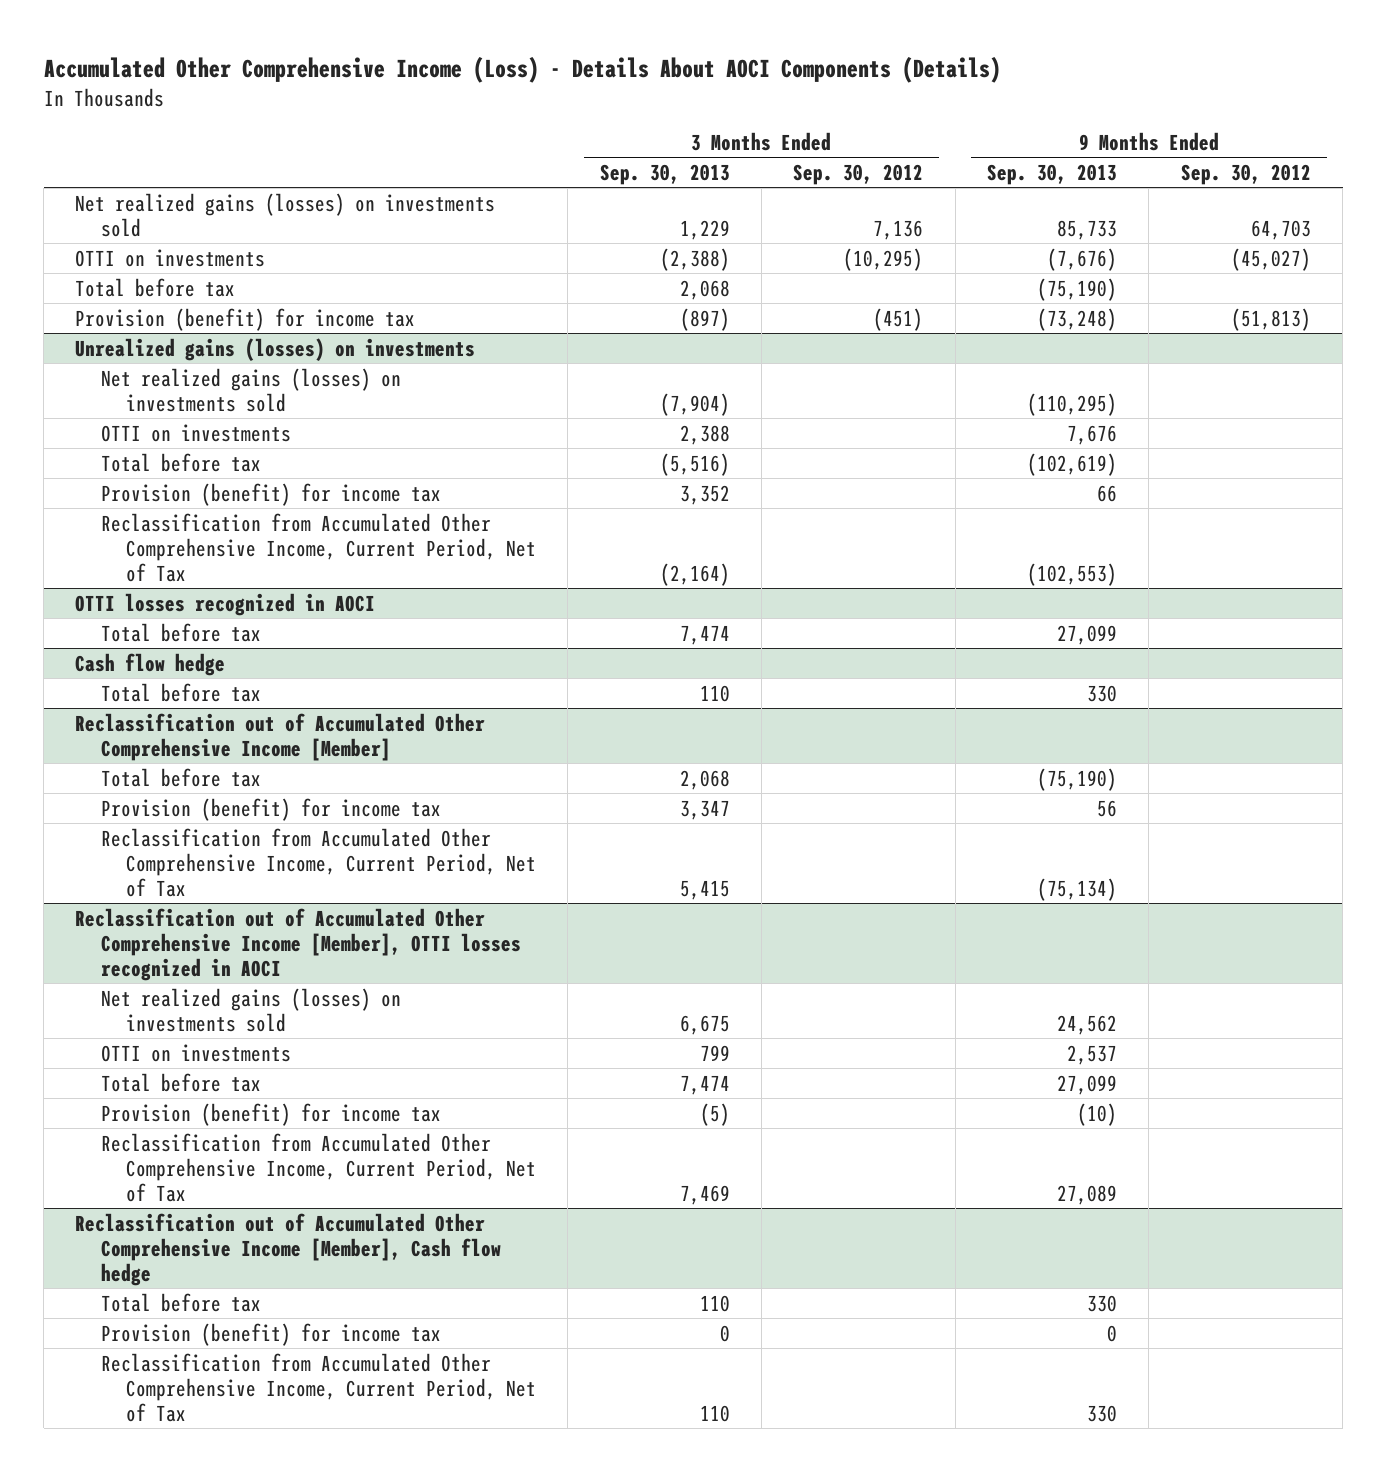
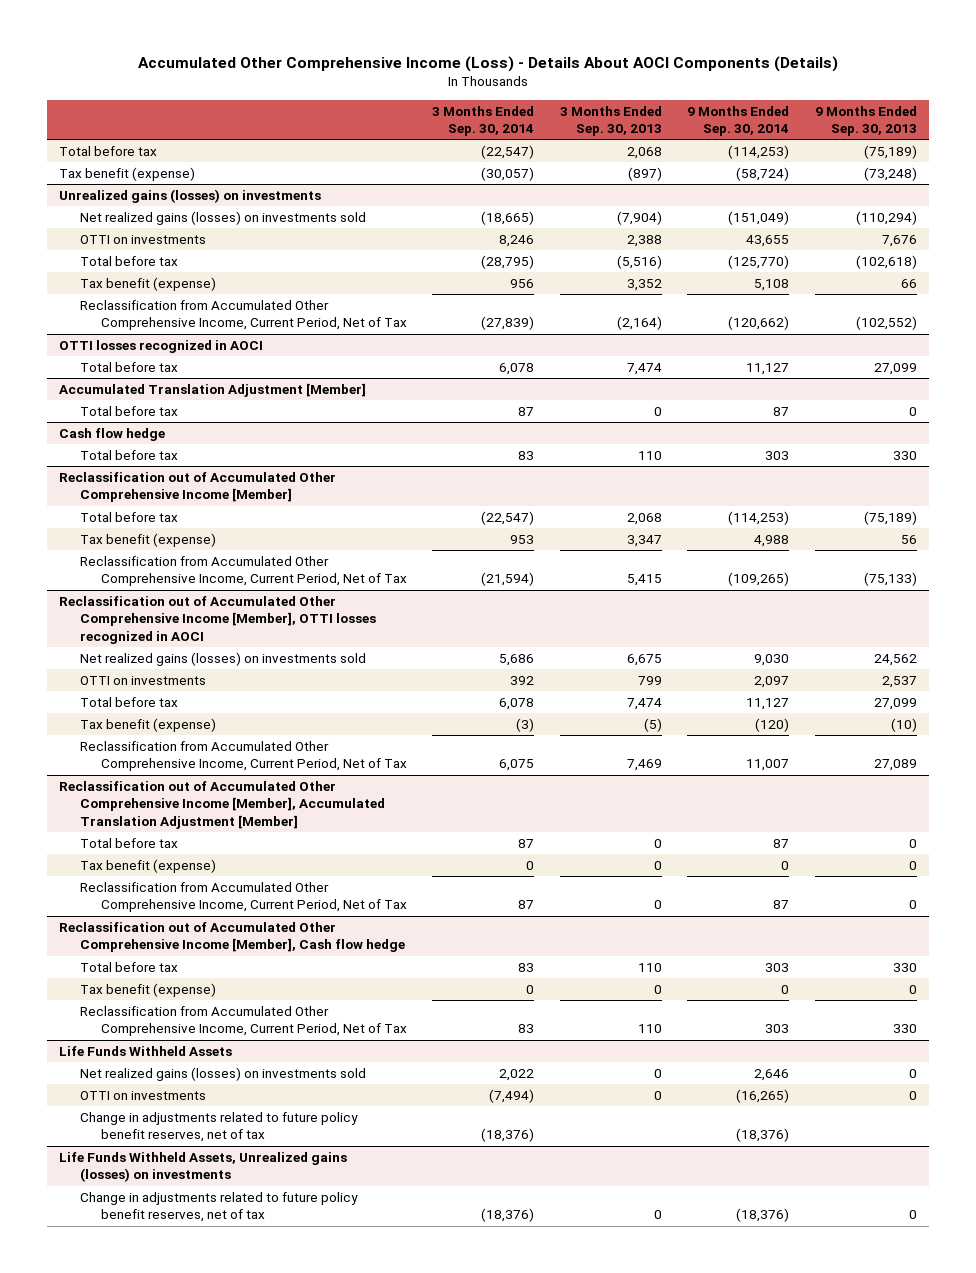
[793,163,924,185] Sep. 30, 2012 -> none
[1180,163,1311,185] Sep. 30, 2012 -> none
none -> [432,105,535,136] 3 Months Ended Sep. 30, 2014
none -> [687,105,790,136] 9 Months Ended Sep. 30, 2014
[75,192,496,237] Net realized gains (losses) on investments sold -> none
[75,248,266,267] OTTI on investments -> none
[1036,277,1117,301] (75,190) -> [863,144,917,159] (75,189)
[75,307,416,331] Provision (benefit) for income tax -> [59,166,196,181] Tax benefit (expense)
[1026,392,1117,416] (110,295) -> [855,210,917,225] (110,294)
[1026,452,1117,476] (102,619) -> [855,254,917,269] (102,618)
[100,482,441,506] Provision (benefit) for income tax -> [79,276,216,291] Tax benefit (expense)
[1026,562,1117,586] (102,553) -> [855,316,917,331] (102,552)
none -> [59,382,367,397] Accumulated Translation Adjustment [Member]
none -> [79,405,178,416] Total before tax
[1036,767,1117,791] (75,190) -> [863,510,917,525] (75,189)
[100,797,441,821] Provision (benefit) for income tax -> [79,532,216,547] Tax benefit (expense)
[1036,877,1117,901] (75,134) -> [863,572,917,587] (75,133)
[100,1102,441,1126] Provision (benefit) for income tax -> [79,717,216,732] Tax benefit (expense)
none -> [59,780,385,829] Reclassification out of Accumulated Other Comprehensive Income [Member], Accumulated Translation Adjustment [Member]
none -> [79,837,178,848] Total before tax
none -> [79,858,216,873] Tax benefit (expense)
none -> [79,881,407,913] Reclassification from Accumulated Other Comprehensive Income, Current Period, Net of Tax
[100,1322,441,1346] Provision (benefit) for income tax -> [79,982,216,997] Tax benefit (expense)
none -> [59,1045,233,1056] Life Funds Withheld Assets
none -> [79,1066,366,1081] Net realized gains (losses) on investments sold
none -> [79,1090,206,1100] OTTI on investments
none -> [79,1111,358,1143] Change in adjustments related to future policy benefit reserves, net of tax
none -> [59,1151,348,1183] Life Funds Withheld Assets, Unrealized gains (losses) on investments
none -> [79,1191,358,1223] Change in adjustments related to future policy benefit reserves, net of tax

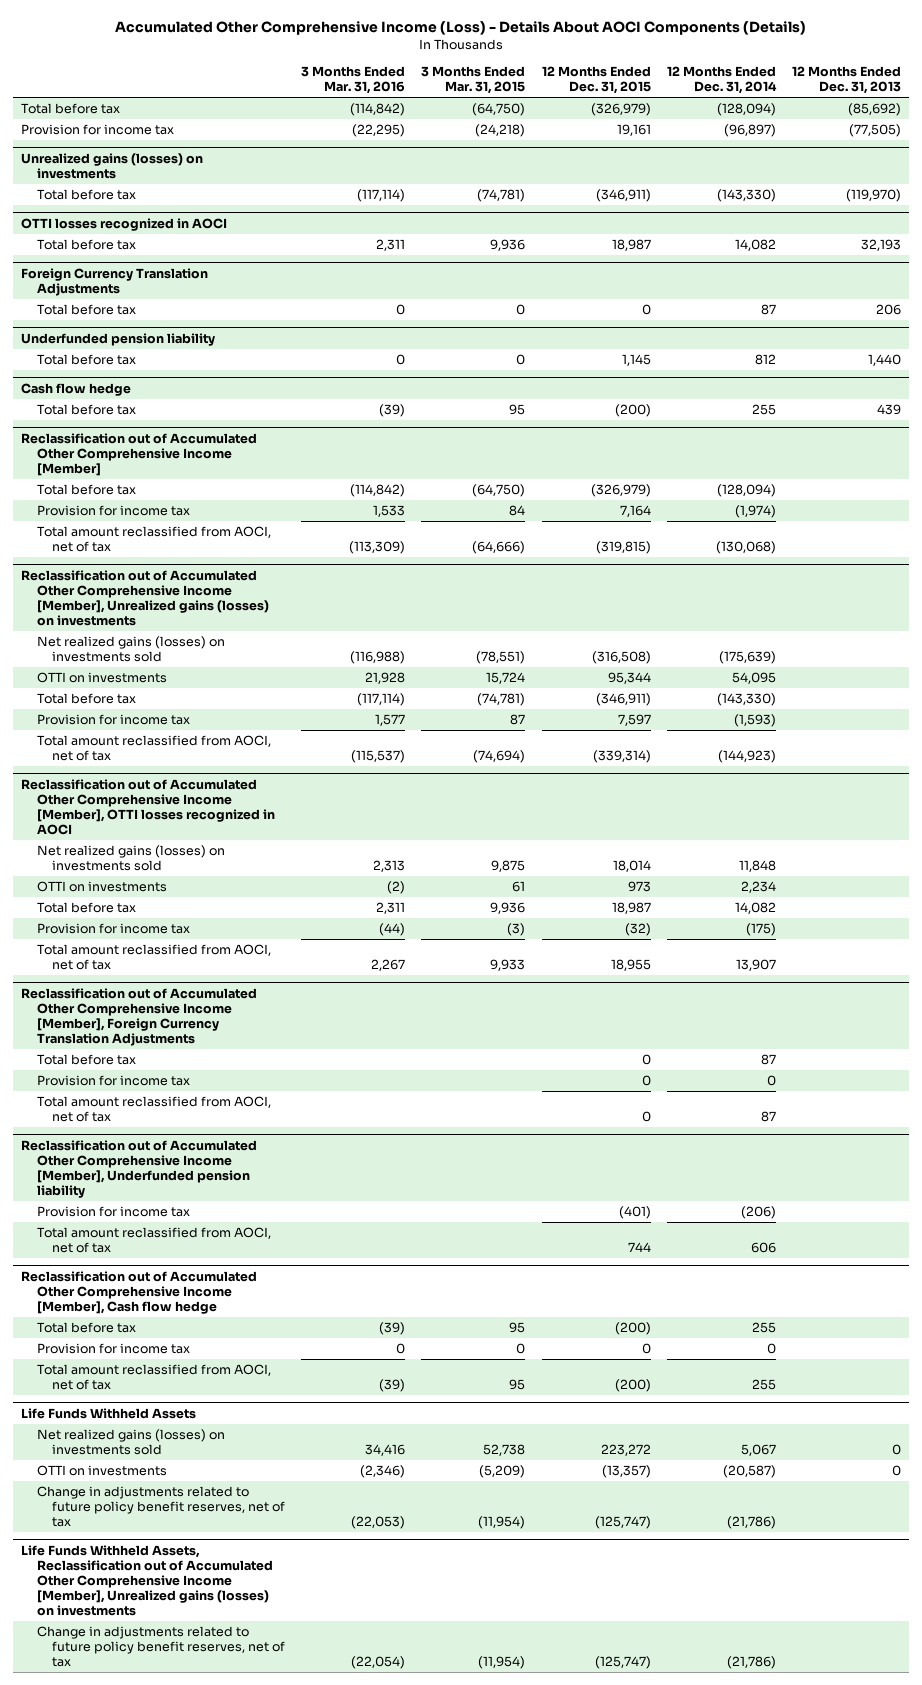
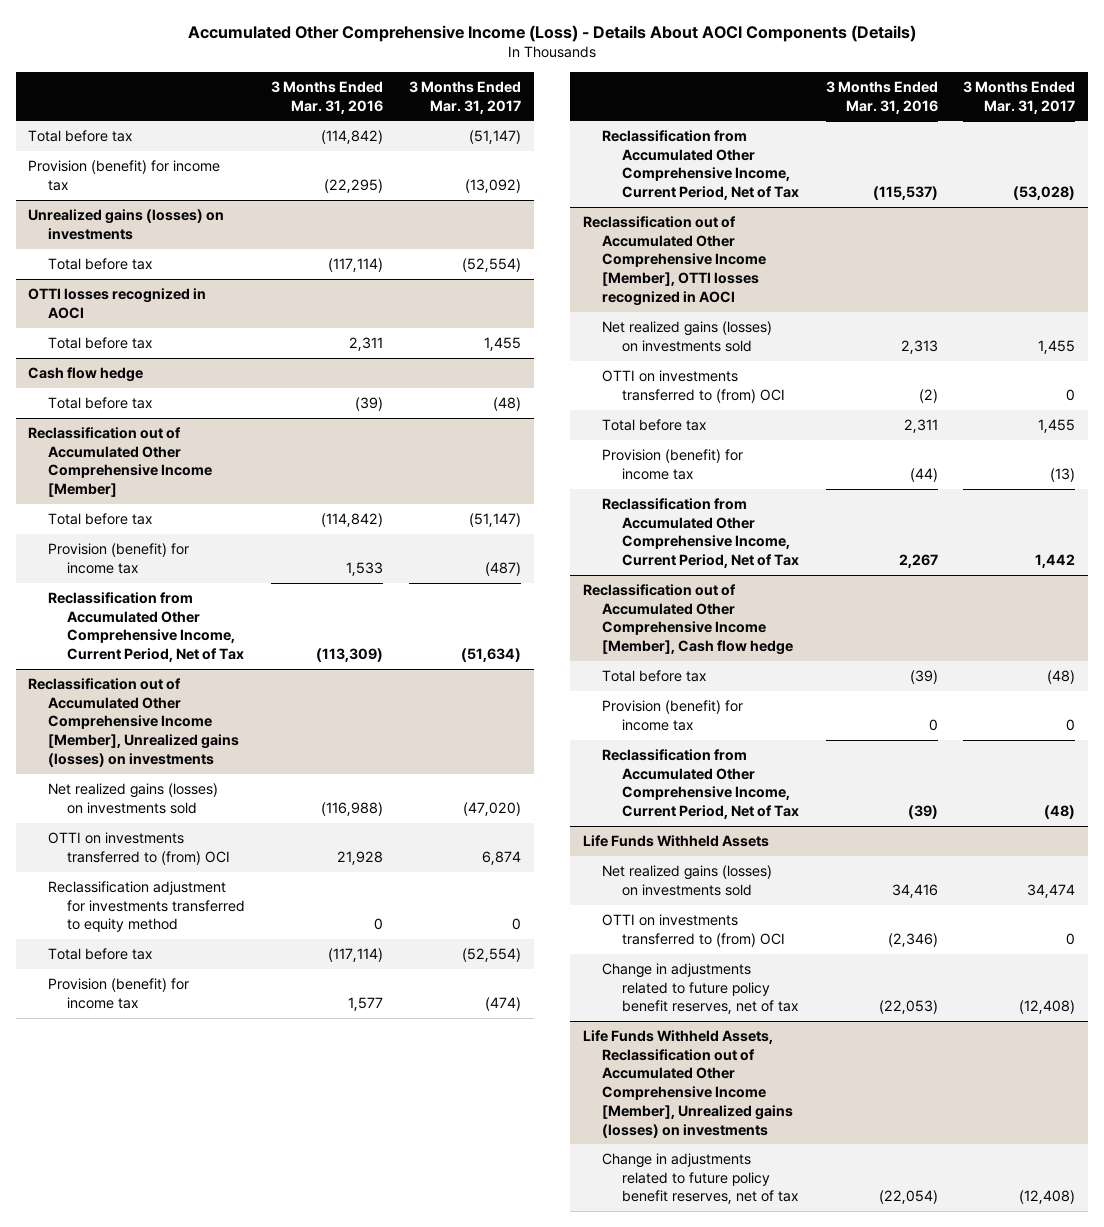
[421,66,526,95] 3 Months Ended Mar. 31, 2015 -> none
[541,66,651,95] 12 Months Ended Dec. 31, 2015 -> none
[666,66,777,95] 12 Months Ended Dec. 31, 2014 -> none
[791,66,901,95] 12 Months Ended Dec. 31, 2013 -> none
none -> [408,80,521,114] 3 Months Ended Mar. 31, 2017
[20,123,174,135] Provision for income tax -> [28,160,221,191] Provision (benefit) for income tax
[20,267,208,296] Foreign Currency Translation Adjustments -> none
[36,303,136,315] Total before tax -> none
[20,332,215,346] Underfunded pension liability -> none
[36,353,136,365] Total before tax -> none
[36,504,190,516] Provision for income tax -> [47,543,189,574] Provision (benefit) for income tax
[36,525,271,553] Total amount reclassified from AOCI, net of tax -> [47,592,245,663] Reclassification from Accumulated Other Comprehensive Income, Current Period, Net of Tax
[36,671,167,683] OTTI on investments -> [47,832,231,865] OTTI on investments transferred to (from) OCI
none -> [47,881,246,933] Reclassification adjustment for investments transferred to equity method
[36,713,190,725] Provision for income tax -> [47,978,189,1009] Provision (benefit) for income tax
[36,734,271,762] Total amount reclassified from AOCI, net of tax -> [602,130,799,201] Reclassification from Accumulated Other Comprehensive Income, Current Period, Net of Tax
[36,880,167,892] OTTI on investments -> [602,370,785,403] OTTI on investments transferred to (from) OCI
[20,987,257,1046] Reclassification out of Accumulated Other Comprehensive Income [Member], Foreign Currency Translation Adjustments -> none
[36,1053,136,1065] Total before tax -> none
[36,1074,190,1086] Provision for income tax -> none
[36,1095,271,1123] Total amount reclassified from AOCI, net of tax -> none
[20,1139,257,1198] Reclassification out of Accumulated Other Comprehensive Income [Member], Underfunded pension liability -> none
[36,1205,190,1217] Provision for income tax -> none
[36,1226,271,1254] Total amount reclassified from AOCI, net of tax -> none
[36,922,190,934] Provision for income tax -> [602,449,744,480] Provision (benefit) for income tax
[36,943,271,971] Total amount reclassified from AOCI, net of tax -> [602,498,799,569] Reclassification from Accumulated Other Comprehensive Income, Current Period, Net of Tax
[36,1342,190,1354] Provision for income tax -> [602,700,744,731] Provision (benefit) for income tax
[36,1363,271,1391] Total amount reclassified from AOCI, net of tax -> [602,749,799,820] Reclassification from Accumulated Other Comprehensive Income, Current Period, Net of Tax
[36,1464,167,1476] OTTI on investments -> [602,914,785,947] OTTI on investments transferred to (from) OCI

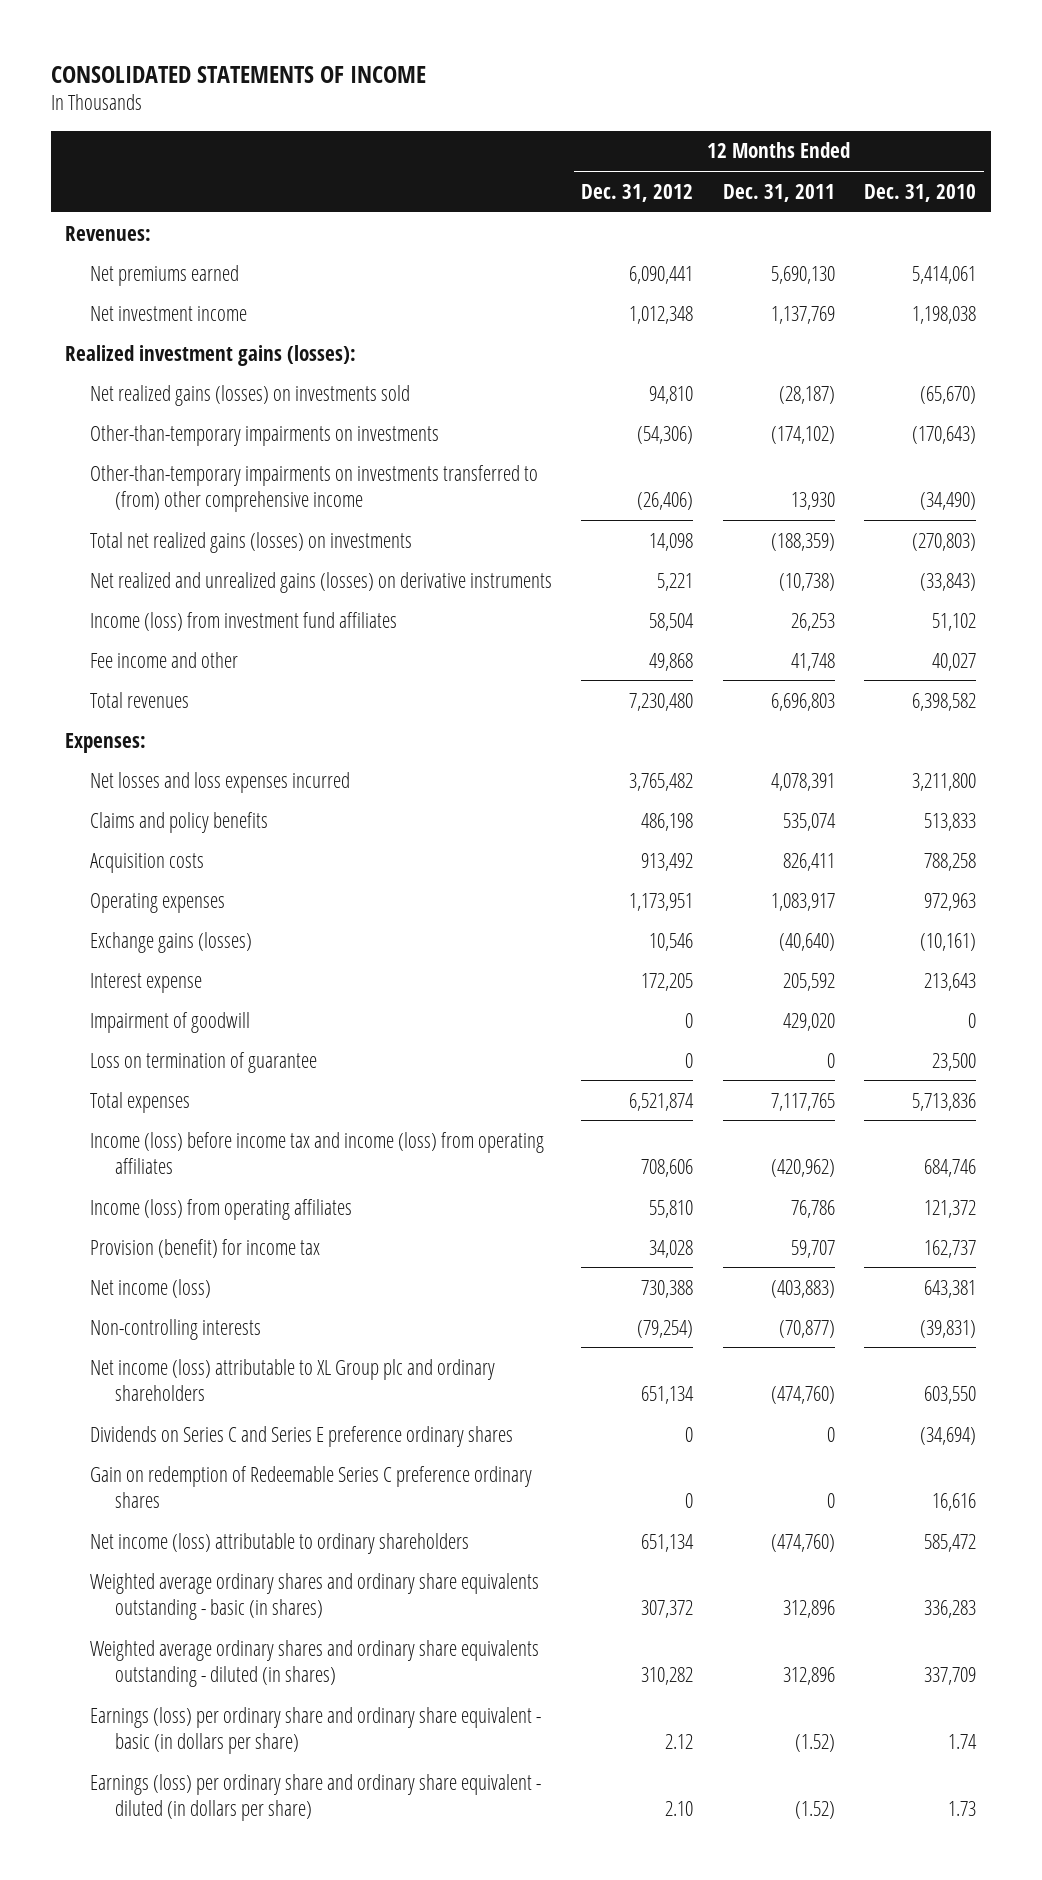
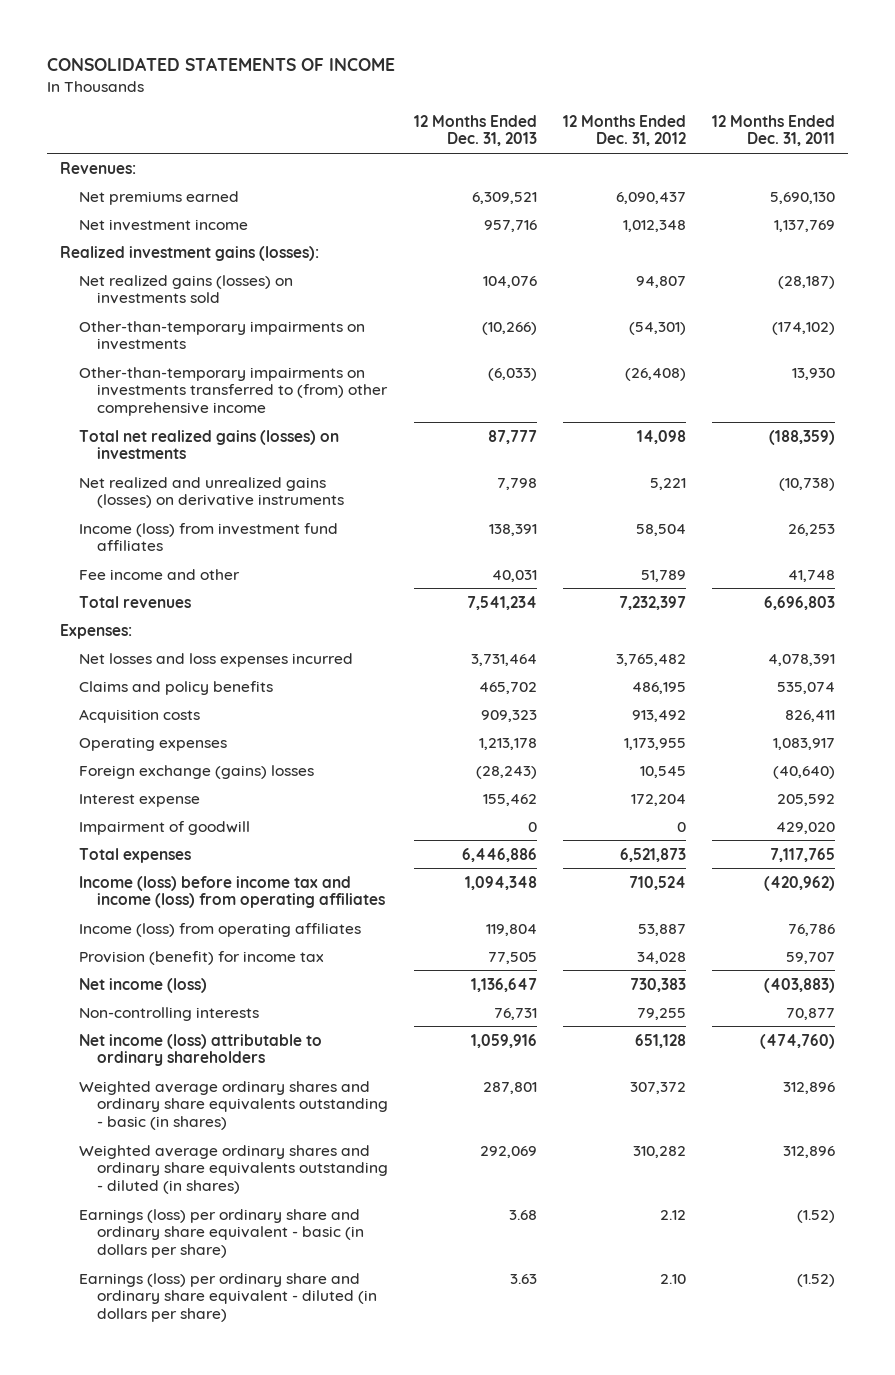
[864,183,977,202] Dec. 31, 2010 -> none
none -> [413,114,537,147] 12 Months Ended Dec. 31, 2013
[629,265,694,284] 6,090,441 -> [616,191,687,204] 6,090,437
[649,385,694,404] 94,810 -> [636,275,687,288] 94,807
[637,425,694,444] (54,306) -> [629,321,687,335] (54,301)
[637,491,694,510] (26,406) -> [625,367,687,381] (26,408)
[649,652,694,671] 49,868 -> [641,569,687,582] 51,789
[629,692,694,711] 7,230,480 -> [619,595,687,610] 7,232,397
[641,812,694,831] 486,198 -> [632,681,687,694] 486,195
[629,892,694,911] 1,173,951 -> [624,737,687,750] 1,173,955
[89,931,252,953] Exchange gains (losses) -> [78,764,314,779] Foreign exchange (gains) losses
[649,932,694,951] 10,546 -> [640,765,687,778] 10,545
[641,972,694,991] 172,205 -> [631,793,687,806] 172,204
[89,1051,317,1073] Loss on termination of guarantee -> none
[629,1092,695,1111] 6,521,874 -> [620,847,687,862] 6,521,873
[641,1158,694,1177] 708,606 -> [629,875,687,890] 710,524
[649,1199,694,1218] 55,810 -> [638,923,687,936] 53,887
[89,1425,513,1447] Dividends on Series C and Series E preference ordinary shares -> none
[89,1465,532,1508] Gain on redemption of Redeemable Series C preference ordinary shares -> none
[89,1532,469,1554] Net income (loss) attributable to ordinary shareholders -> none
[641,1279,694,1298] 730,388 -> [630,977,687,992] 730,383
[637,1319,694,1338] (79,254) -> [637,1007,687,1020] 79,255
[778,1319,835,1338] (70,877) -> [786,1007,836,1020] 70,877
[89,1358,495,1401] Net income (loss) attributable to XL Group plc and ordinary shareholders -> [78,1033,322,1067] Net income (loss) attributable to ordinary shareholders
[641,1385,695,1404] 651,134 -> [635,1033,687,1048] 651,128

